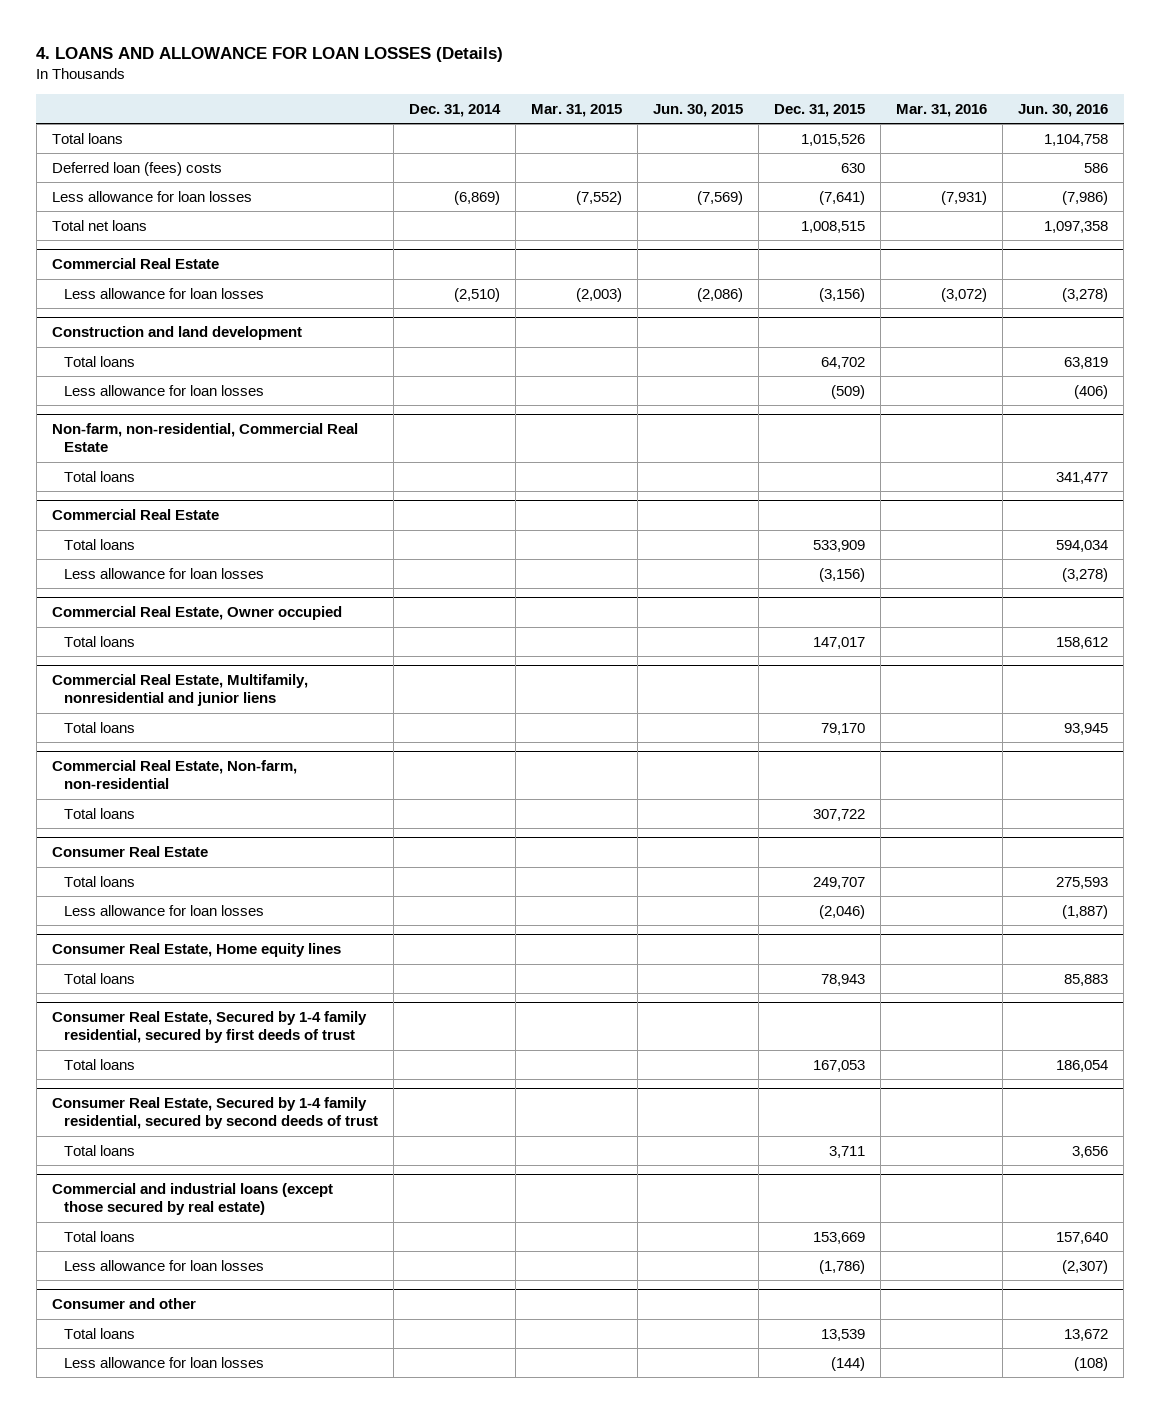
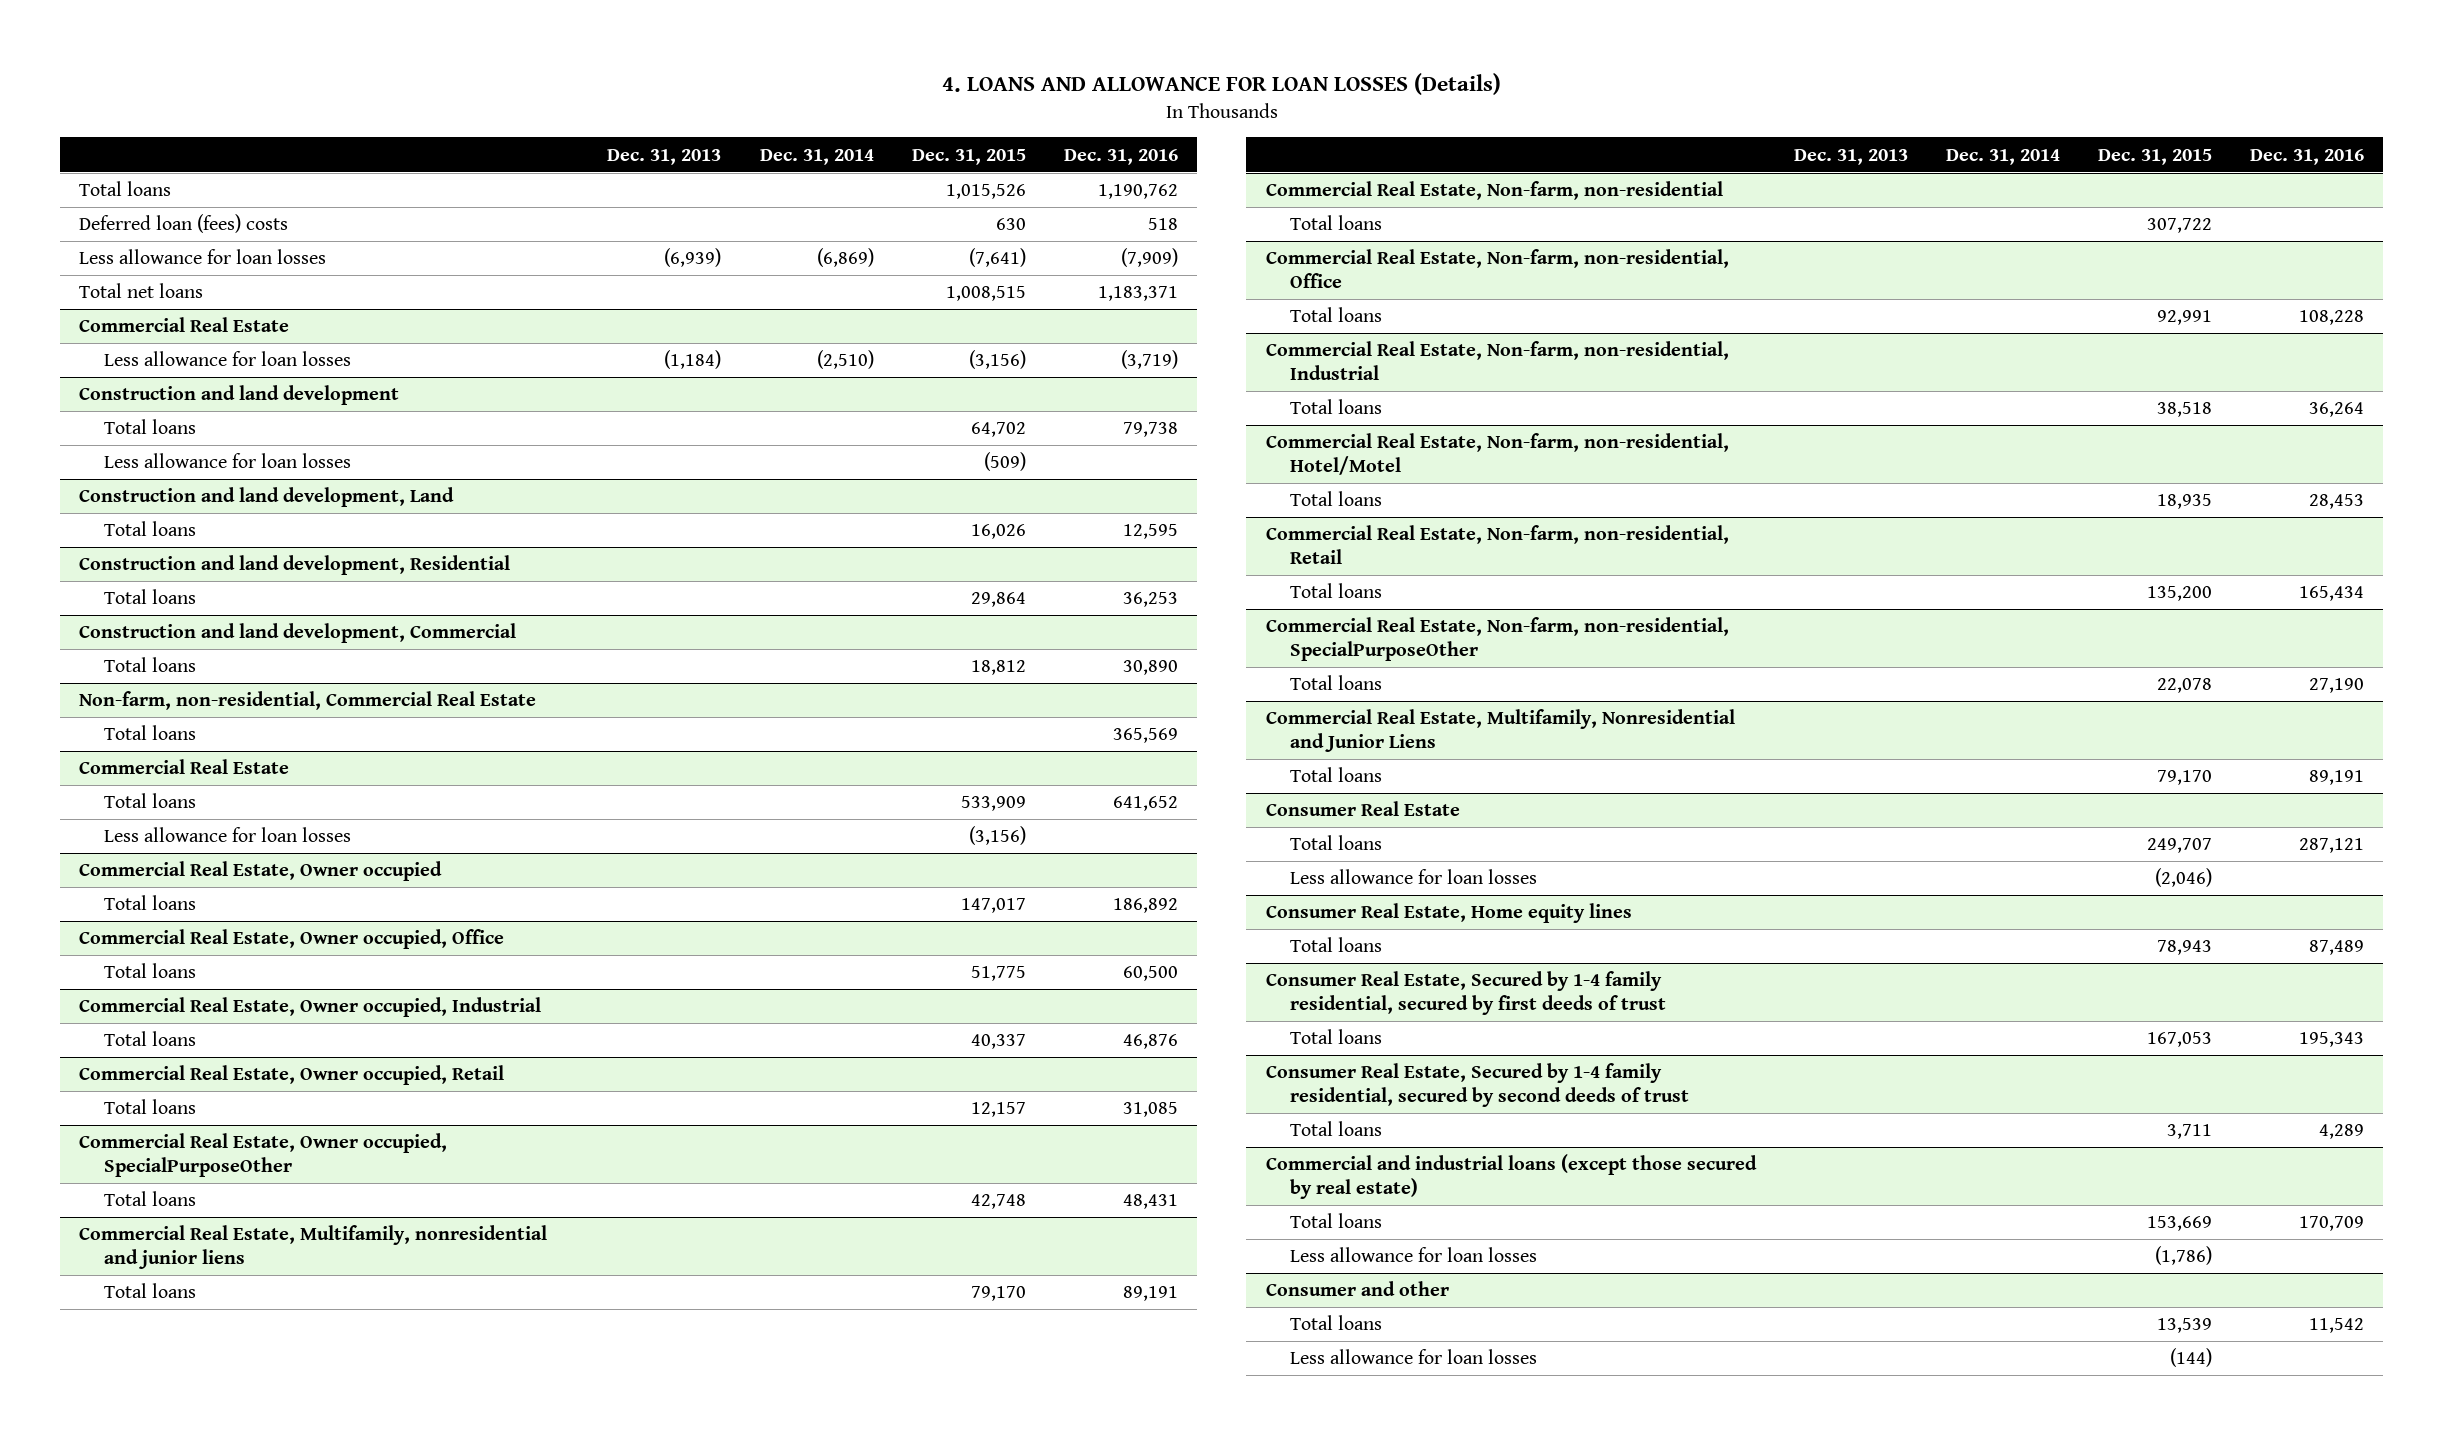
[531,103,623,117] Mar. 31, 2015 -> none
[653,103,744,117] Jun. 30, 2015 -> none
[896,103,988,117] Mar. 31, 2016 -> none
[1018,103,1109,117] Jun. 30, 2016 -> none
none -> [607,148,722,165] Dec. 31, 2013
none -> [1063,148,1178,165] Dec. 31, 2016
none -> [79,487,455,508] Construction and land development, Land
none -> [104,521,197,537] Total loans
none -> [79,555,511,576] Construction and land development, Residential
none -> [104,589,197,605] Total loans
none -> [79,623,517,644] Construction and land development, Commercial
none -> [104,657,197,673] Total loans
none -> [79,929,505,950] Commercial Real Estate, Owner occupied, Office
none -> [104,963,197,979] Total loans
none -> [79,997,542,1018] Commercial Real Estate, Owner occupied, Industrial
none -> [104,1031,197,1047] Total loans
none -> [79,1065,505,1086] Commercial Real Estate, Owner occupied, Retail
none -> [104,1099,197,1115] Total loans
none -> [79,1133,448,1177] Commercial Real Estate, Owner occupied, SpecialPurposeOther
none -> [104,1191,197,1207] Total loans
none -> [1265,249,1729,288] Commercial Real Estate, Non-farm, non-residential, Office
none -> [1290,307,1383,323] Total loans
none -> [1265,341,1729,380] Commercial Real Estate, Non-farm, non-residential, Industrial
none -> [1290,399,1383,415] Total loans
none -> [1265,433,1729,475] Commercial Real Estate, Non-farm, non-residential, Hotel/Motel
none -> [1290,491,1383,507] Total loans
none -> [1265,525,1729,564] Commercial Real Estate, Non-farm, non-residential, Retail
none -> [1290,583,1383,599] Total loans
none -> [1265,617,1729,661] Commercial Real Estate, Non-farm, non-residential, SpecialPurposeOther
none -> [1290,675,1383,691] Total loans
none -> [1265,709,1735,752] Commercial Real Estate, Multifamily, Nonresidential and Junior Liens
none -> [1290,767,1383,783] Total loans

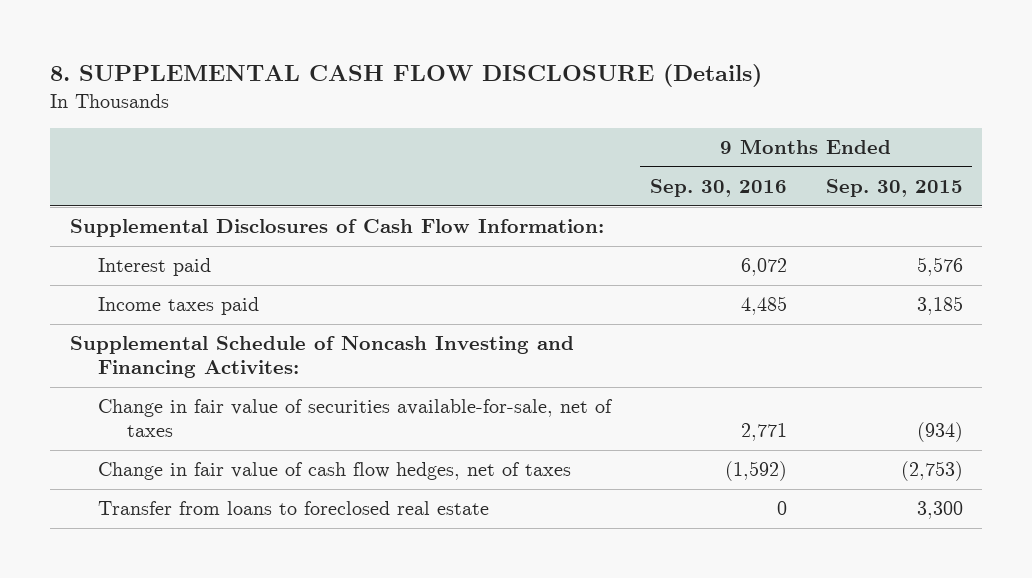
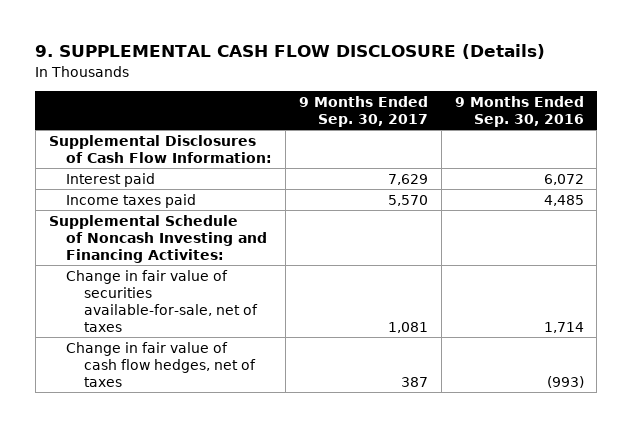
[50,64,763,88] 8. SUPPLEMENTAL CASH FLOW DISCLOSURE (Details) -> [35,44,546,60] 9. SUPPLEMENTAL CASH FLOW DISCLOSURE (Details)
[825,179,963,198] Sep. 30, 2015 -> none
none -> [298,95,428,127] 9 Months Ended Sep. 30, 2017
[98,501,490,516] Transfer from loans to foreclosed real estate -> none
[740,422,787,441] 2,771 -> [543,321,584,333] 1,714
[724,461,787,482] (1,592) -> [546,375,584,388] (993)

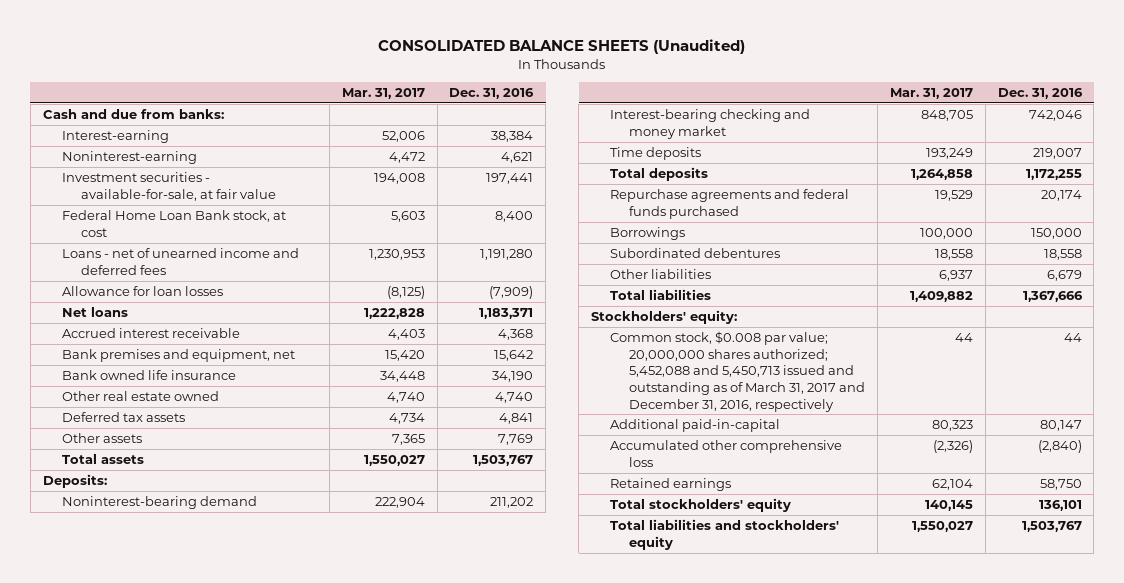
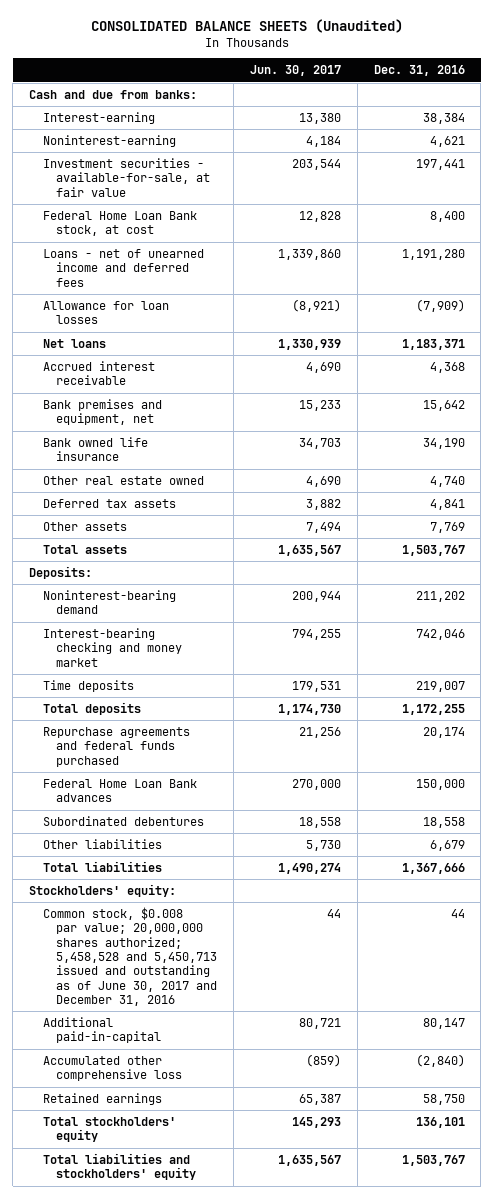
[341,87,425,99] Mar. 31, 2017 -> none
none -> [249,65,341,77] Jun. 30, 2017
[610,227,686,241] Borrowings -> none
none -> [42,778,197,803] Federal Home Loan Bank advances
[610,331,866,412] Common stock, $0.008 par value; 20,000,000 shares authorized; 5,452,088 and 5,450,713 issued and outstanding as of March 31, 2017 and December 31, 2016, respectively -> [42,906,218,1007] Common stock, $0.008 par value; 20,000,000 shares authorized; 5,458,528 and 5,450,713 issued and outstanding as of June 30, 2017 and December 31, 2016

